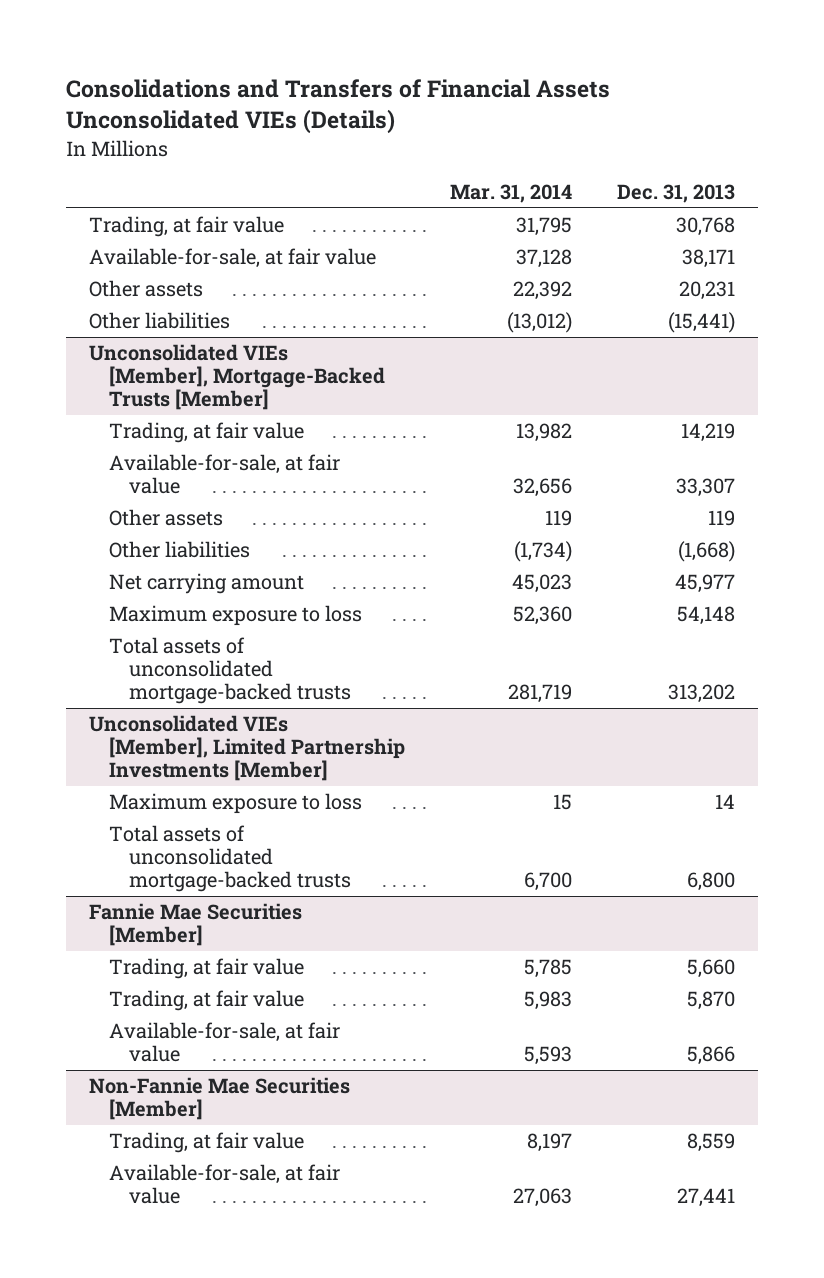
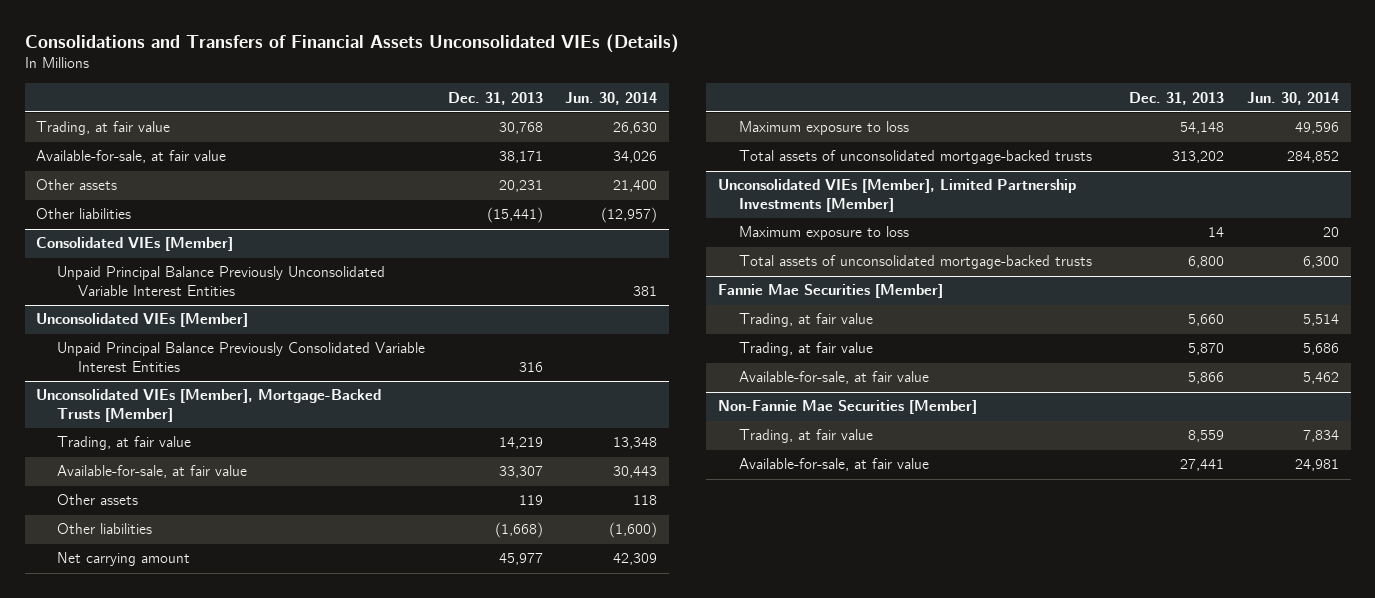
[449,183,572,203] Mar. 31, 2014 -> none
none -> [565,91,658,105] Jun. 30, 2014
none -> [36,237,234,252] Consolidated VIEs [Member]
none -> [56,266,385,297] Unpaid Principal Balance Previously Unconsolidated Variable Interest Entities
none -> [36,313,249,328] Unconsolidated VIEs [Member]
none -> [56,342,425,373] Unpaid Principal Balance Previously Consolidated Variable Interest Entities

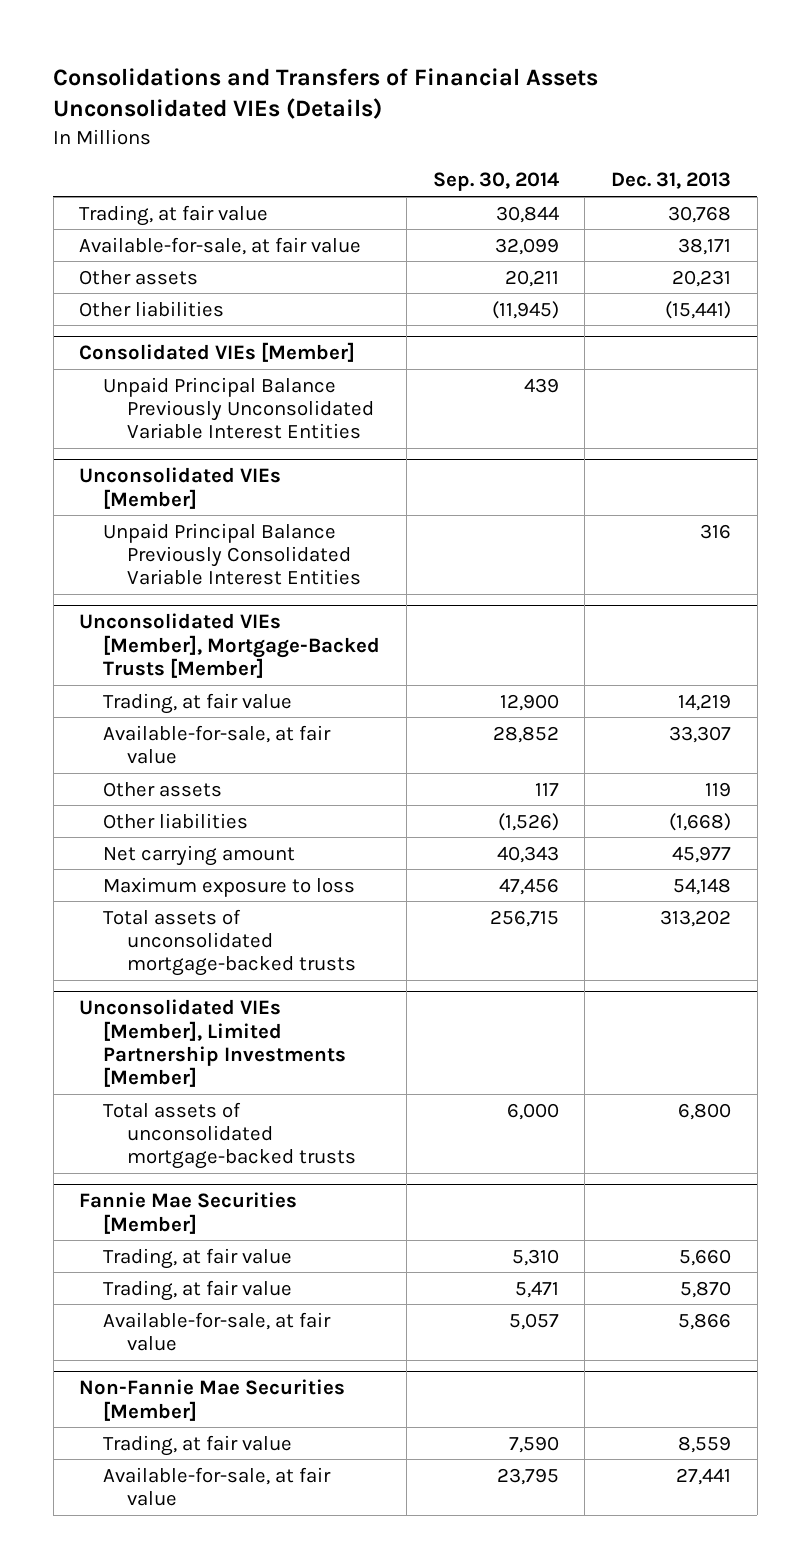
[565,91,658,105] Jun. 30, 2014 -> none
none -> [432,172,559,192] Sep. 30, 2014
[738,226,909,241] Maximum exposure to loss -> none

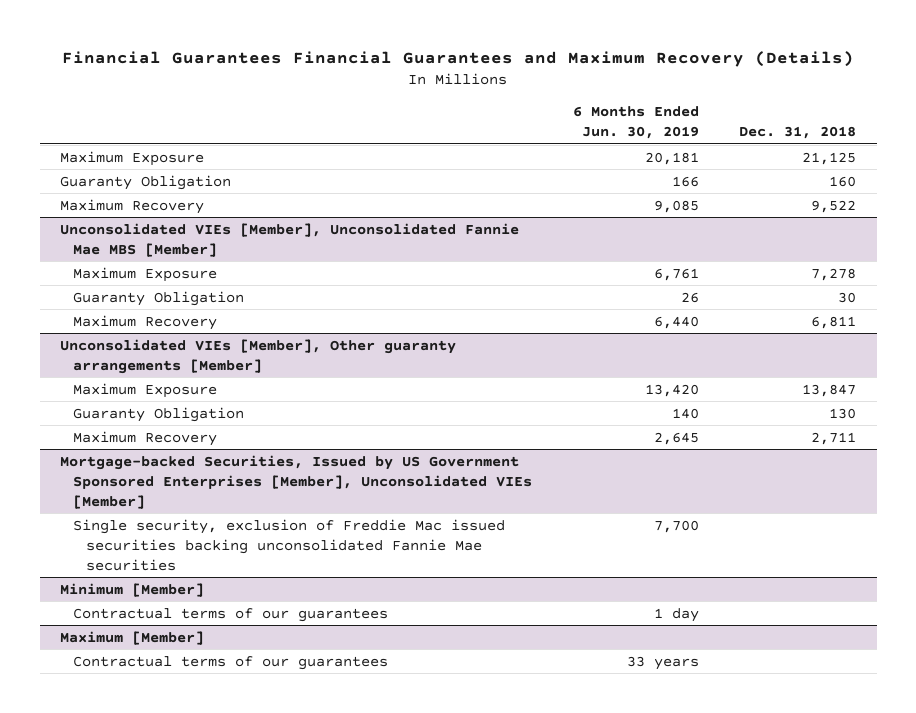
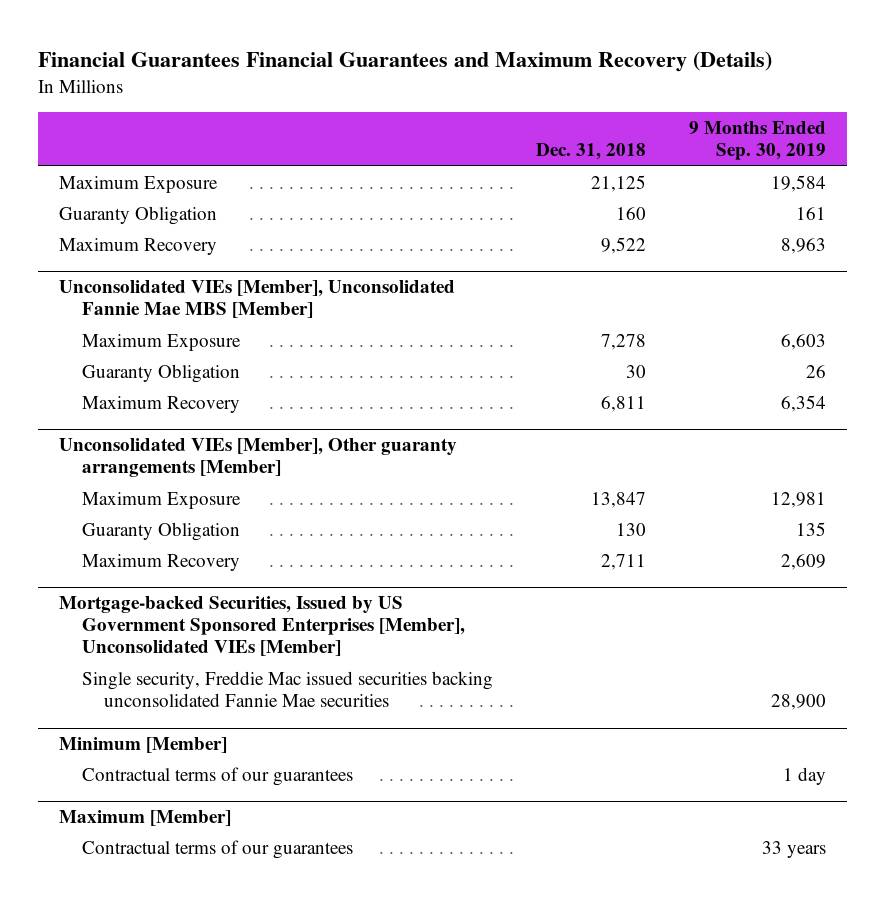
[572,106,699,140] 6 Months Ended Jun. 30, 2019 -> none
none -> [688,121,826,161] 9 Months Ended Sep. 30, 2019
[72,518,505,571] Single security, exclusion of Freddie Mac issued securities backing unconsolidated Fannie Mae securities -> [81,670,493,708] Single security, Freddie Mac issued securities backing unconsolidated Fannie Mae securities

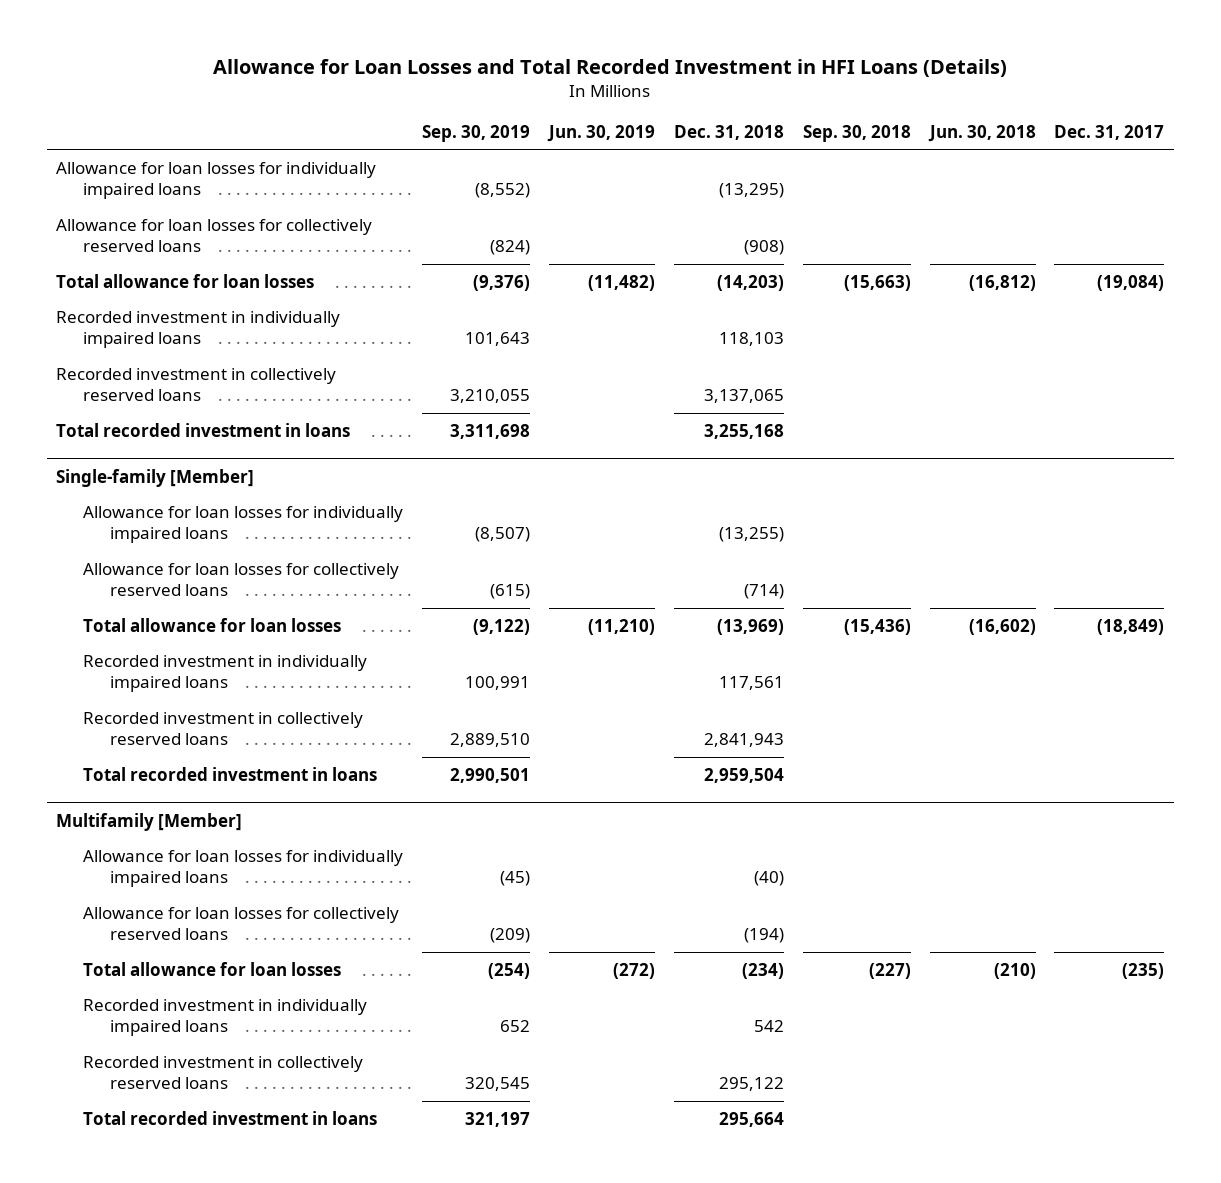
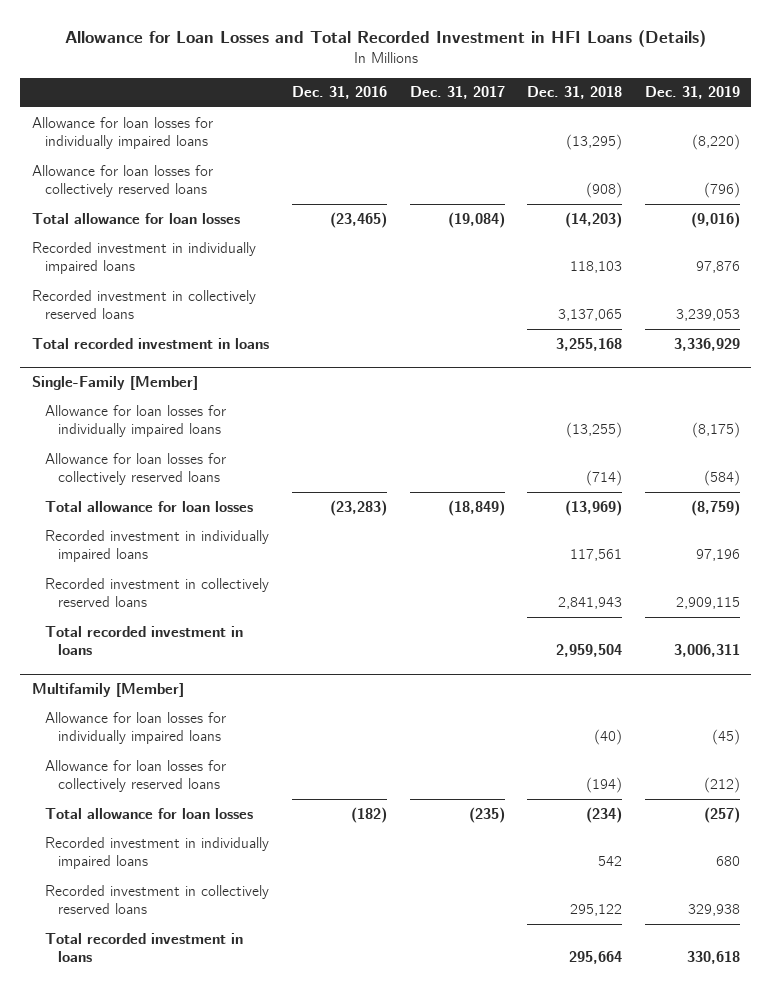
[421,124,530,142] Sep. 30, 2019 -> none
[546,124,655,142] Jun. 30, 2019 -> none
[802,124,911,142] Sep. 30, 2018 -> none
[927,124,1036,142] Jun. 30, 2018 -> none
none -> [291,86,387,100] Dec. 31, 2016
none -> [645,86,741,100] Dec. 31, 2019
[56,468,255,487] Single-family [Member] -> [31,376,198,391] Single-Family [Member]

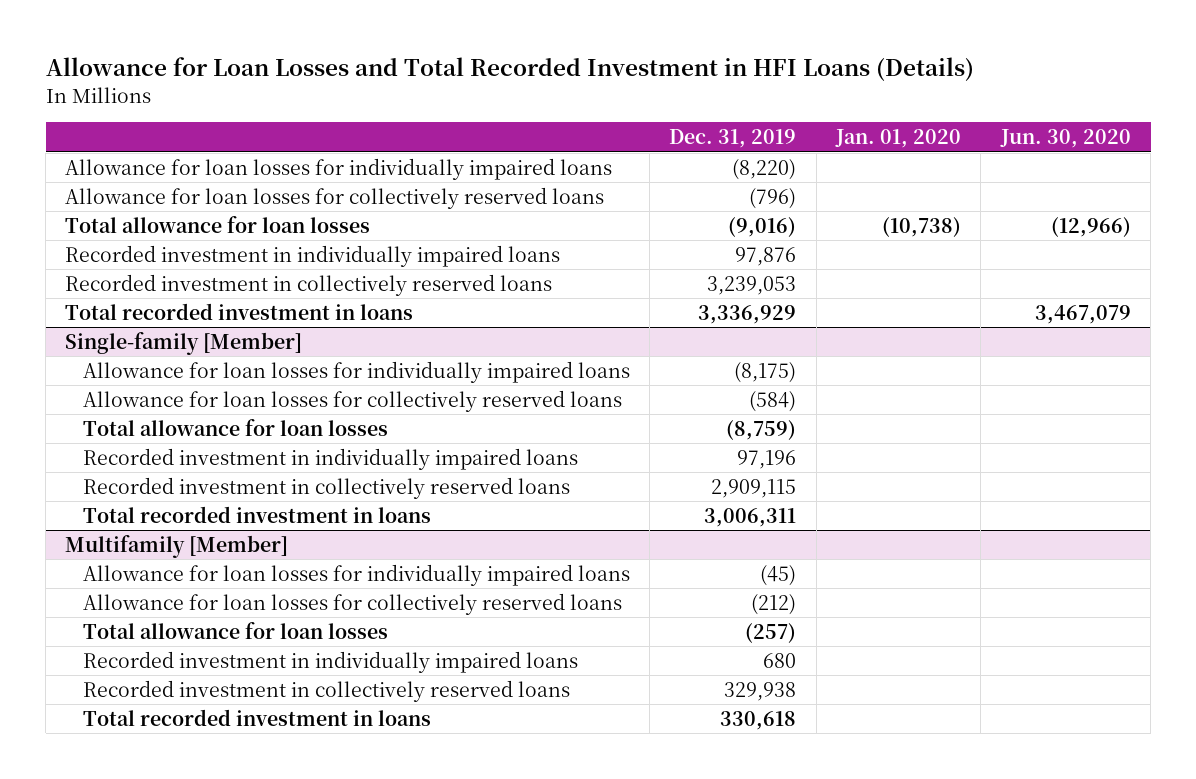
[291,86,387,100] Dec. 31, 2016 -> none
[409,86,505,100] Dec. 31, 2017 -> none
[527,86,623,100] Dec. 31, 2018 -> none
none -> [835,129,962,149] Jan. 01, 2020
none -> [999,129,1131,149] Jun. 30, 2020
[31,376,198,391] Single-Family [Member] -> [65,331,303,355] Single-family [Member]

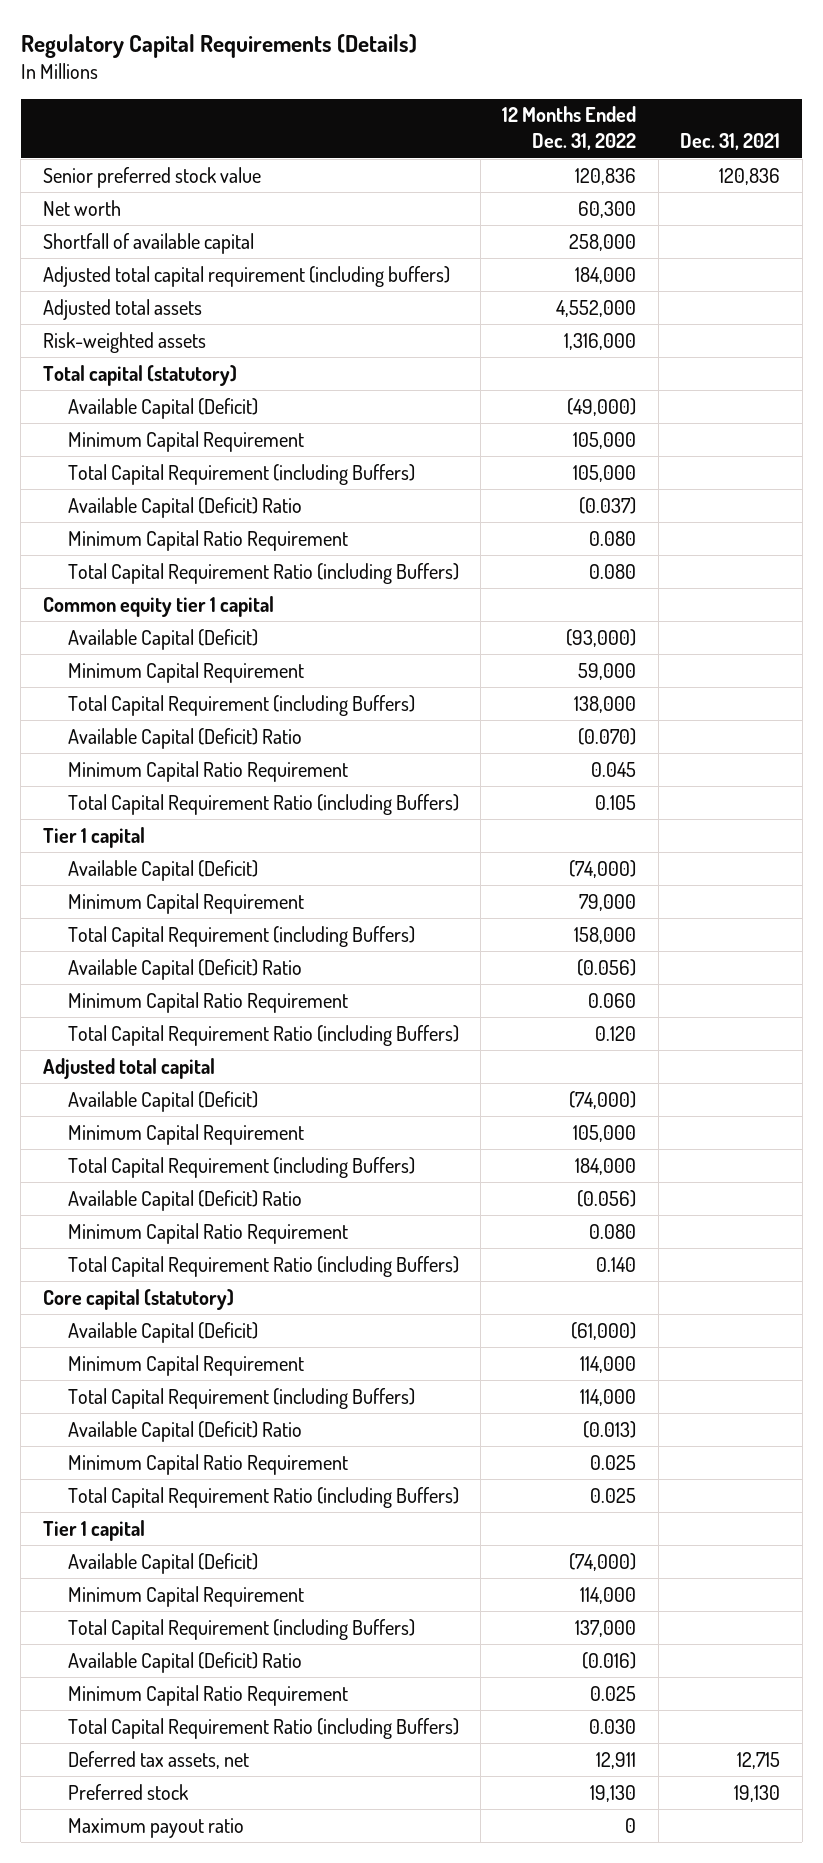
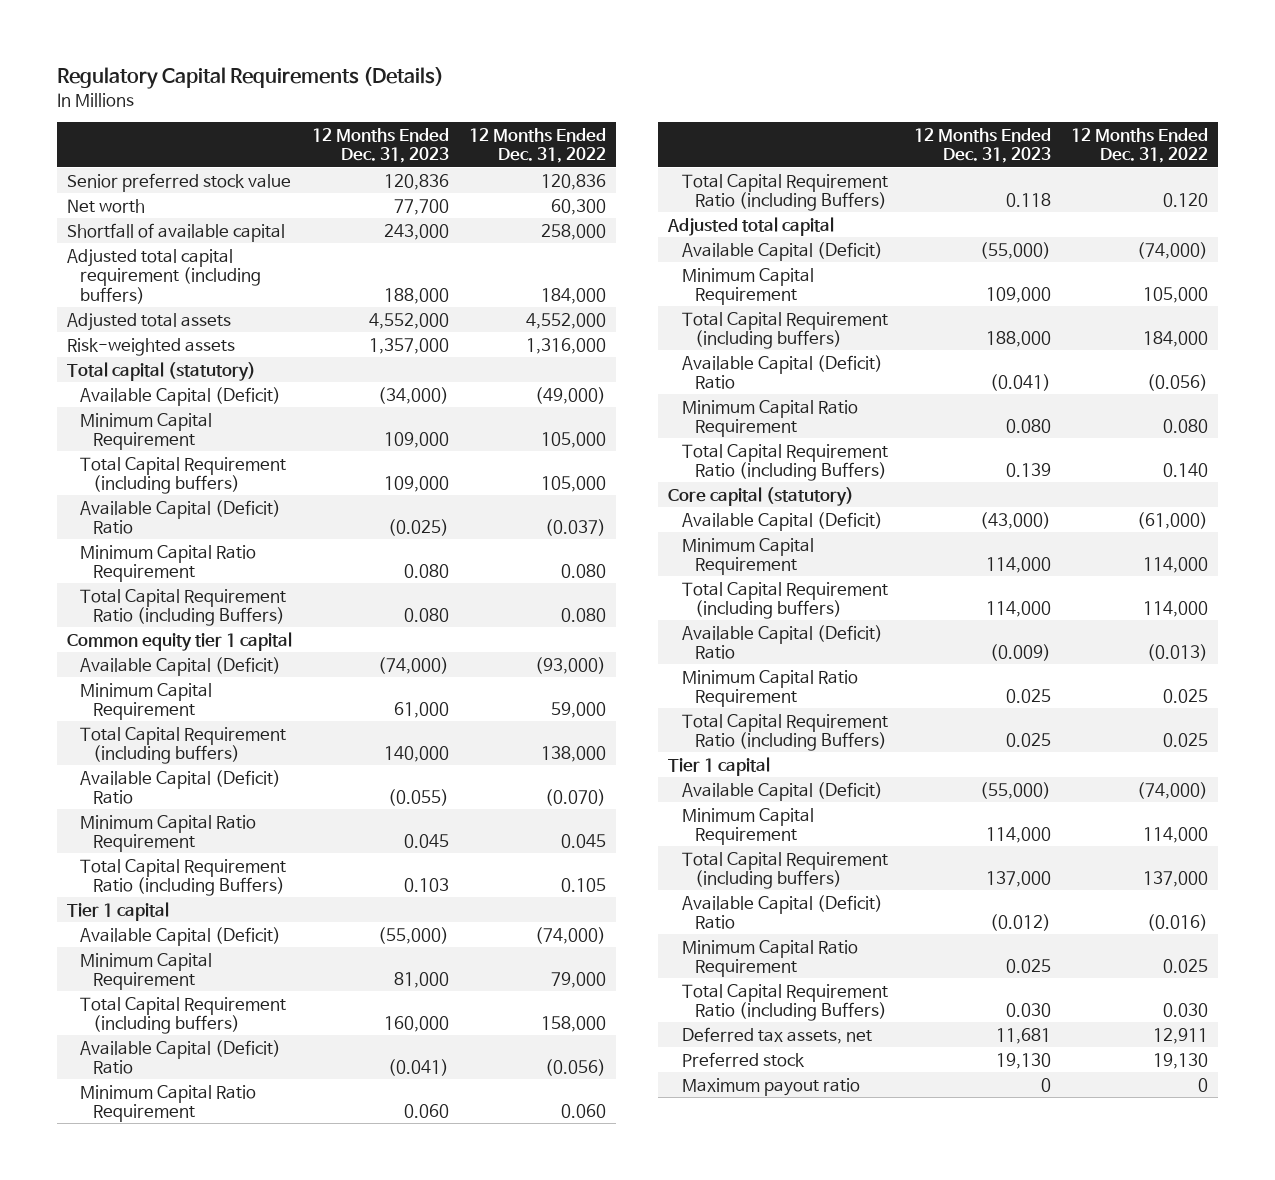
[680,133,781,151] Dec. 31, 2021 -> none
none -> [312,127,450,164] 12 Months Ended Dec. 31, 2023
[67,463,415,485] Total Capital Requirement (including Buffers) -> [79,456,286,495] Total Capital Requirement (including buffers)
[67,694,415,716] Total Capital Requirement (including Buffers) -> [79,726,286,765] Total Capital Requirement (including buffers)
[67,925,415,947] Total Capital Requirement (including Buffers) -> [79,996,286,1035] Total Capital Requirement (including buffers)
[67,1156,415,1178] Total Capital Requirement (including Buffers) -> [681,311,888,350] Total Capital Requirement (including buffers)
[67,1387,415,1409] Total Capital Requirement (including Buffers) -> [681,581,888,620] Total Capital Requirement (including buffers)
[67,1618,415,1640] Total Capital Requirement (including Buffers) -> [681,851,888,890] Total Capital Requirement (including buffers)

